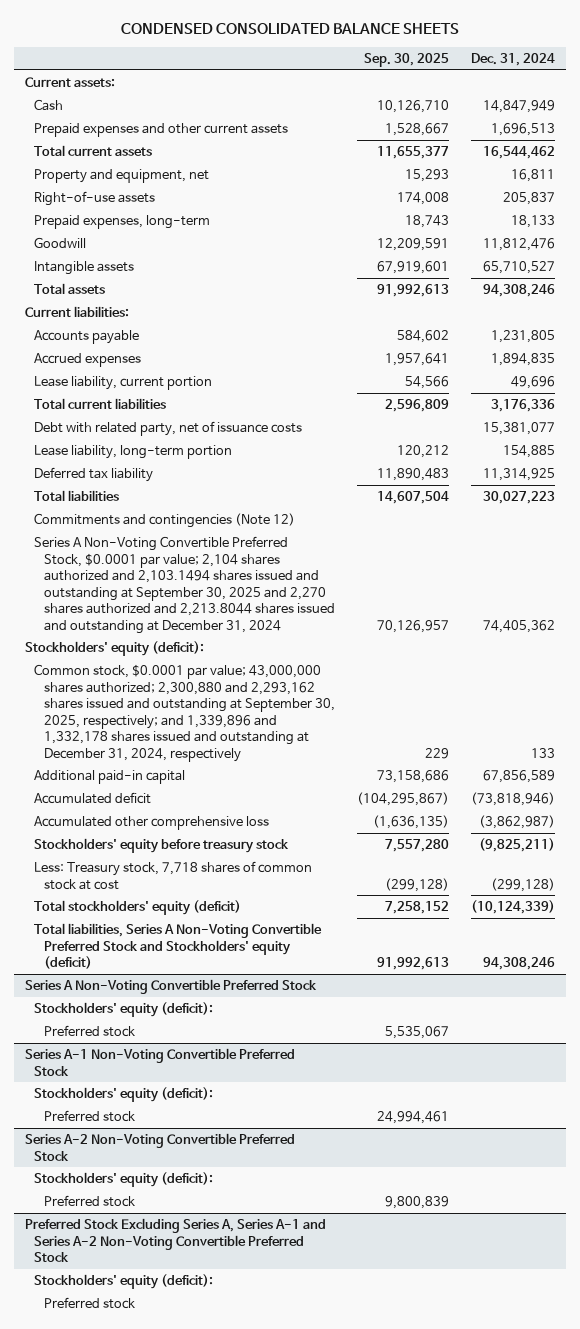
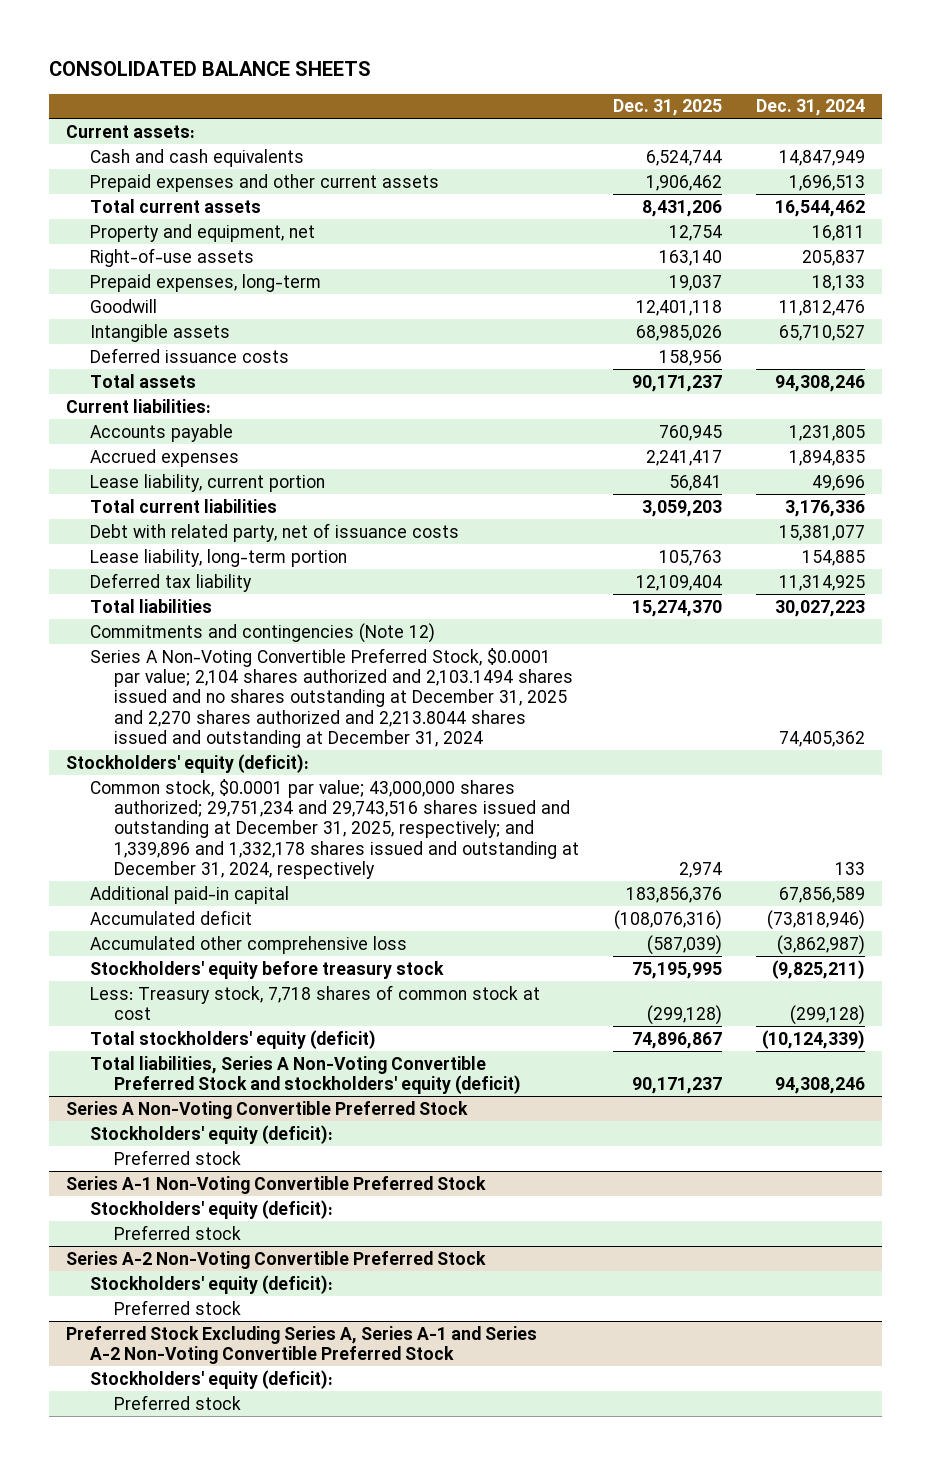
[120,22,459,34] CONDENSED CONSOLIDATED BALANCE SHEETS -> [48,60,371,76] CONSOLIDATED BALANCE SHEETS
[364,52,450,67] Sep. 30, 2025 -> none
none -> [613,99,723,117] Dec. 31, 2025
[34,99,64,112] Cash -> [89,148,304,167] Cash and cash equivalents
none -> [89,347,289,363] Deferred issuance costs
[34,536,336,634] Series A Non-Voting Convertible Preferred Stock, $0.0001 par value; 2,104 shares authorized and 2,103.1494 shares issued and outstanding at September 30, 2025 and 2,270 shares authorized and 2,213.8044 shares issued and outstanding at December 31, 2024 -> [89,647,574,749] Series A Non-Voting Convertible Preferred Stock, $0.0001 par value; 2,104 shares authorized and 2,103.1494 shares issued and no shares outstanding at December 31, 2025 and 2,270 shares authorized and 2,213.8044 shares issued and outstanding at December 31, 2024
[34,664,336,762] Common stock, $0.0001 par value; 43,000,000 shares authorized; 2,300,880 and 2,293,162 shares issued and outstanding at September 30, 2025, respectively; and 1,339,896 and 1,332,178 shares issued and outstanding at December 31, 2024, respectively -> [89,778,580,880] Common stock, $0.0001 par value; 43,000,000 shares authorized; 29,751,234 and 29,743,516 shares issued and outstanding at December 31, 2025, respectively; and 1,339,896 and 1,332,178 shares issued and outstanding at December 31, 2024, respectively
[34,923,323,970] Total liabilities, Series A Non-Voting Convertible Preferred Stock and Stockholders' equity (deficit) -> [89,1055,522,1094] Total liabilities, Series A Non-Voting Convertible Preferred Stock and stockholders' equity (deficit)

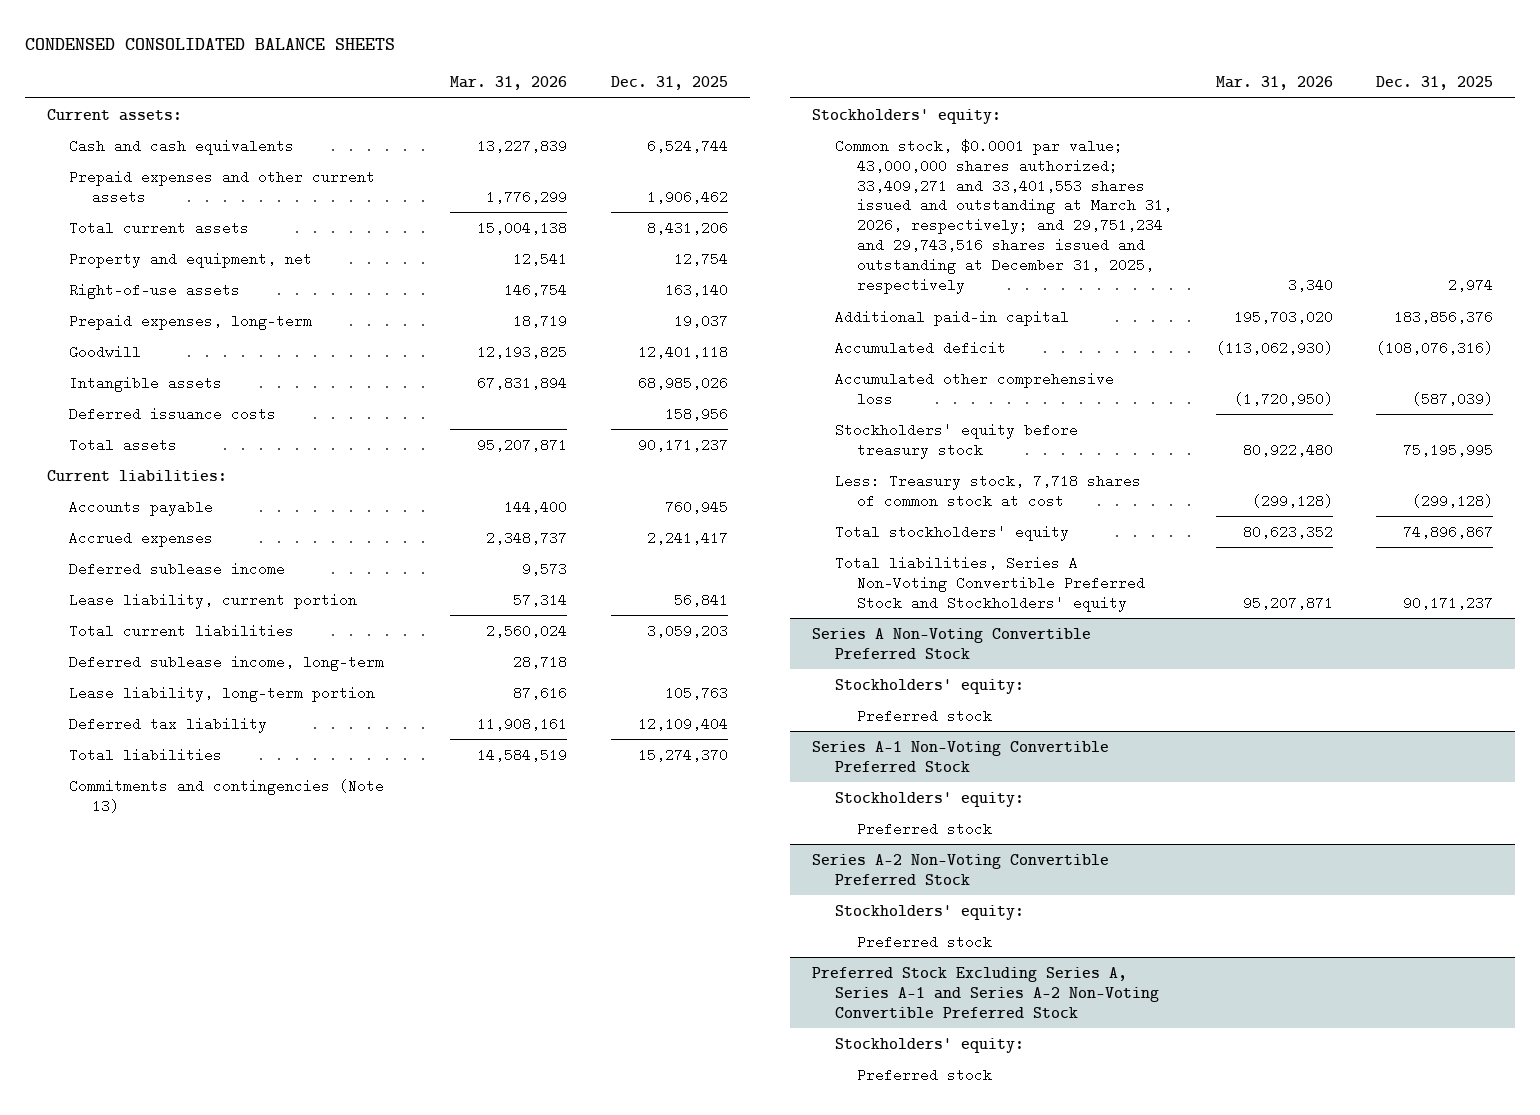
[48,60,371,76] CONSOLIDATED BALANCE SHEETS -> [24,38,395,51] CONDENSED CONSOLIDATED BALANCE SHEETS
[756,99,866,117] Dec. 31, 2024 -> none
none -> [450,75,568,90] Mar. 31, 2026
none -> [69,561,286,576] Deferred sublease income
[89,522,459,542] Debt with related party, net of issuance costs -> none
none -> [69,654,385,671] Deferred sublease income, long-term
[89,647,574,749] Series A Non-Voting Convertible Preferred Stock, $0.0001 par value; 2,104 shares authorized and 2,103.1494 shares issued and no shares outstanding at December 31, 2025 and 2,270 shares authorized and 2,213.8044 shares issued and outstanding at December 31, 2024 -> none
[89,622,435,643] Commitments and contingencies (Note 12) -> [69,778,385,813] Commitments and contingencies (Note 13)
[65,753,309,773] Stockholders' equity (deficit): -> [812,108,1002,124] Stockholders' equity:
[89,778,580,880] Common stock, $0.0001 par value; 43,000,000 shares authorized; 29,751,234 and 29,743,516 shares issued and outstanding at December 31, 2025, respectively; and 1,339,896 and 1,332,178 shares issued and outstanding at December 31, 2024, respectively -> [834,138,1173,295] Common stock, $0.0001 par value; 43,000,000 shares authorized; 33,409,271 and 33,401,553 shares issued and outstanding at March 31, 2026, respectively; and 29,751,234 and 29,743,516 shares issued and outstanding at December 31, 2025, respectively
[89,1029,376,1049] Total stockholders' equity (deficit) -> [834,524,1069,541] Total stockholders' equity
[89,1055,522,1094] Total liabilities, Series A Non-Voting Convertible Preferred Stock and stockholders' equity (deficit) -> [834,555,1146,612] Total liabilities, Series A Non-Voting Convertible Preferred Stock and Stockholders' equity
[89,1124,333,1144] Stockholders' equity (deficit): -> [834,678,1024,694] Stockholders' equity:
[89,1199,333,1219] Stockholders' equity (deficit): -> [834,791,1024,807] Stockholders' equity:
[89,1274,333,1294] Stockholders' equity (deficit): -> [834,904,1024,920] Stockholders' equity:
[89,1369,333,1389] Stockholders' equity (deficit): -> [834,1037,1024,1053] Stockholders' equity:

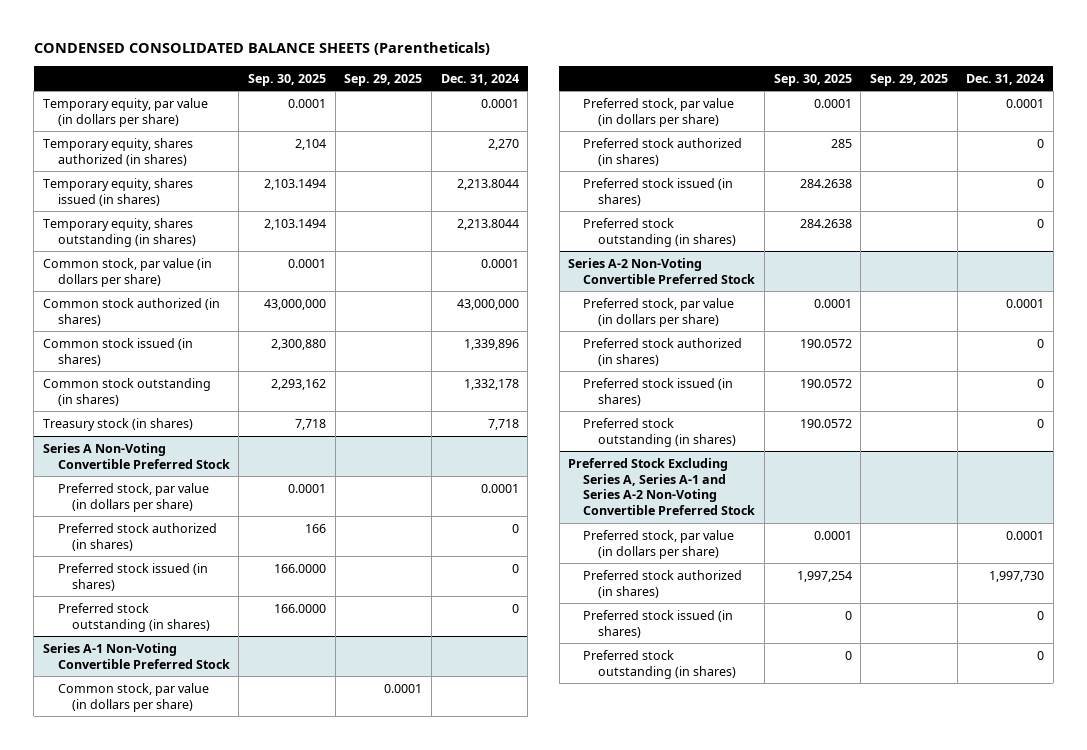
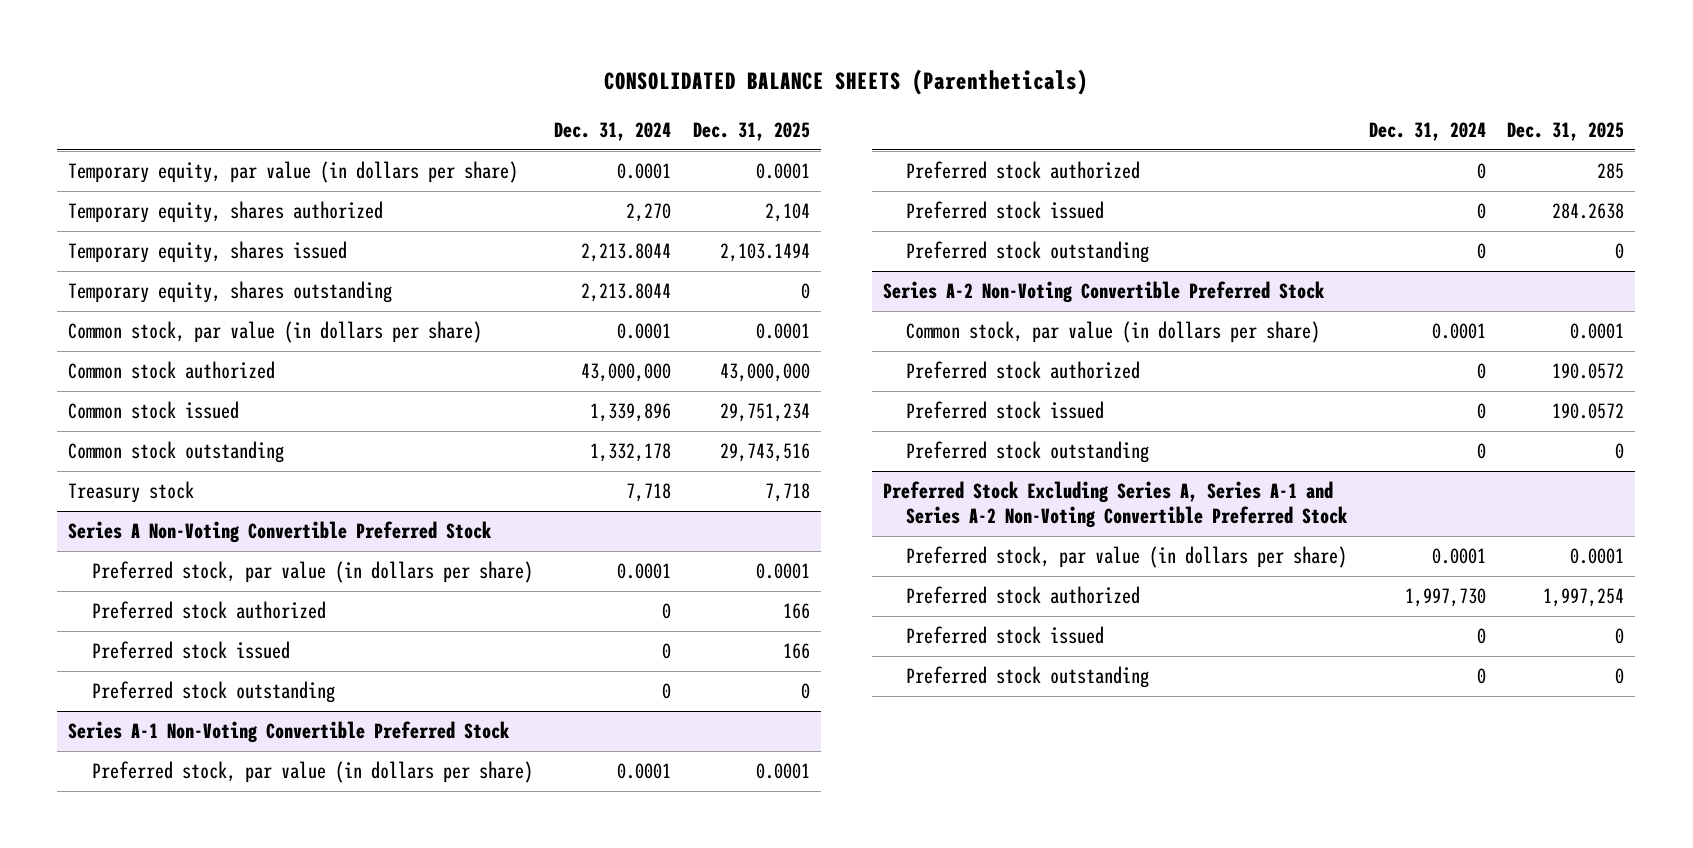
[33,42,490,56] CONDENSED CONSOLIDATED BALANCE SHEETS (Parentheticals) -> [604,69,1089,96] CONSOLIDATED BALANCE SHEETS (Parentheticals)
[247,73,326,86] Sep. 30, 2025 -> none
[344,73,423,86] Sep. 29, 2025 -> none
none -> [692,121,810,141] Dec. 31, 2025
[42,137,193,166] Temporary equity, shares authorized (in shares) -> [68,200,384,223] Temporary equity, shares authorized
[42,177,193,206] Temporary equity, shares issued (in shares) -> [68,240,348,263] Temporary equity, shares issued
[42,217,196,247] Temporary equity, shares outstanding (in shares) -> [68,280,393,303] Temporary equity, shares outstanding
[42,297,220,326] Common stock authorized (in shares) -> [68,360,276,379] Common stock authorized
[42,337,193,366] Common stock issued (in shares) -> [68,400,240,419] Common stock issued
[42,377,211,406] Common stock outstanding (in shares) -> [68,440,285,463] Common stock outstanding
[42,417,193,431] Treasury stock (in shares) -> [68,480,195,503] Treasury stock
[57,522,217,551] Preferred stock authorized (in shares) -> [91,600,326,619] Preferred stock authorized
[57,562,208,591] Preferred stock issued (in shares) -> [91,640,290,659] Preferred stock issued
[57,602,211,632] Preferred stock outstanding (in shares) -> [91,680,335,703] Preferred stock outstanding
[57,682,209,712] Common stock, par value (in dollars per share) -> none
[583,137,743,166] Preferred stock authorized (in shares) -> [906,160,1141,179] Preferred stock authorized
[583,177,734,206] Preferred stock issued (in shares) -> [906,200,1105,219] Preferred stock issued
[583,217,737,247] Preferred stock outstanding (in shares) -> [906,240,1150,263] Preferred stock outstanding
[583,297,735,327] Preferred stock, par value (in dollars per share) -> [906,320,1321,343] Common stock, par value (in dollars per share)
[583,337,743,366] Preferred stock authorized (in shares) -> [906,360,1141,379] Preferred stock authorized
[583,377,734,406] Preferred stock issued (in shares) -> [906,400,1105,419] Preferred stock issued
[583,417,737,447] Preferred stock outstanding (in shares) -> [906,440,1150,463] Preferred stock outstanding
[583,569,743,598] Preferred stock authorized (in shares) -> [906,585,1141,604] Preferred stock authorized
[583,609,734,638] Preferred stock issued (in shares) -> [906,625,1105,644] Preferred stock issued
[583,649,737,679] Preferred stock outstanding (in shares) -> [906,665,1150,688] Preferred stock outstanding

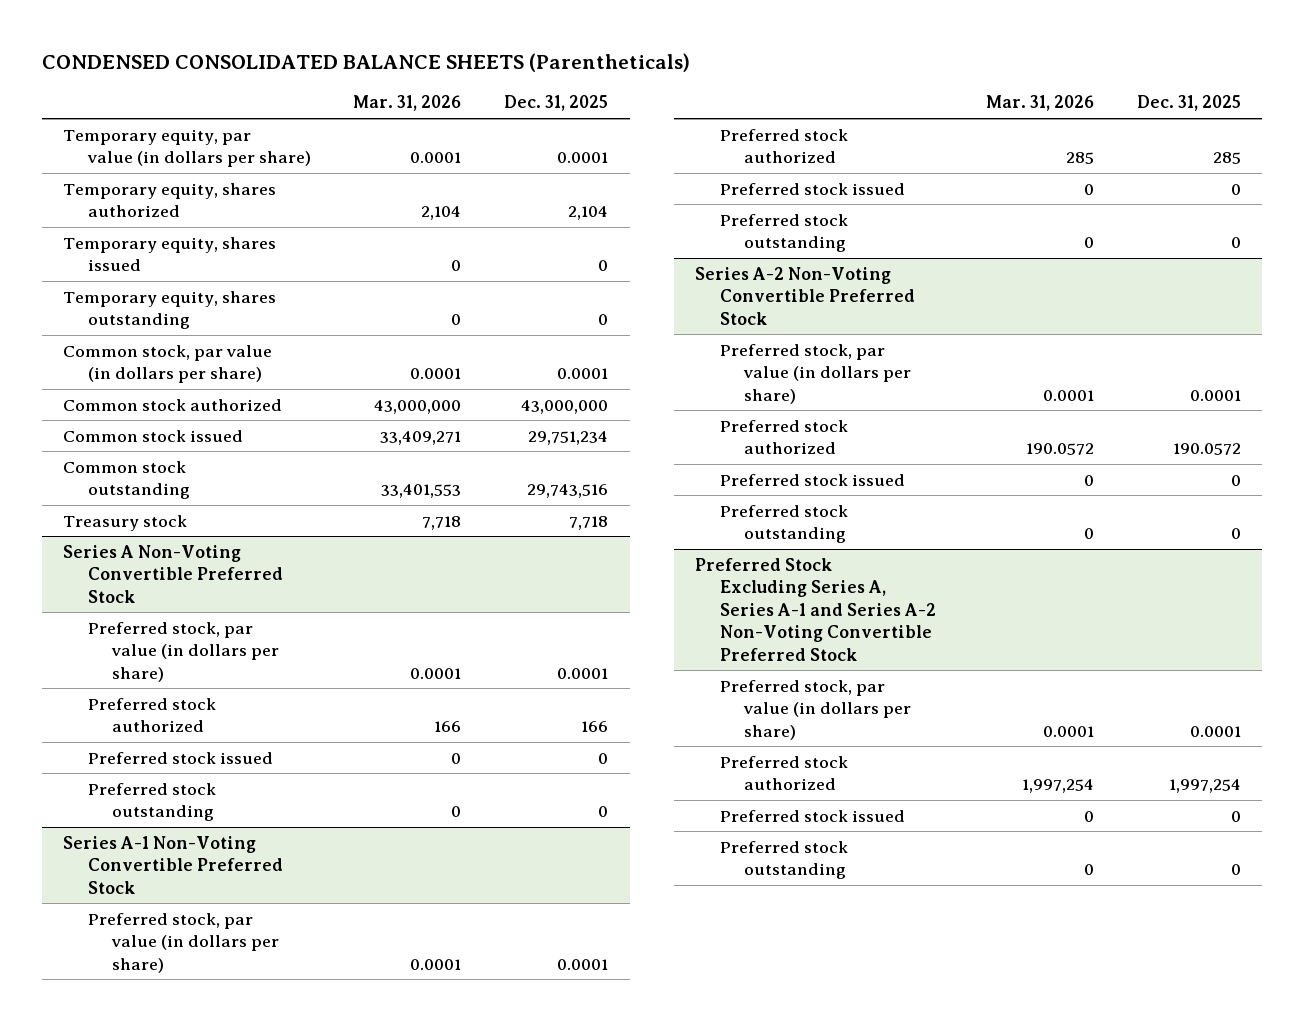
[604,69,1089,96] CONSOLIDATED BALANCE SHEETS (Parentheticals) -> [41,53,690,73] CONDENSED CONSOLIDATED BALANCE SHEETS (Parentheticals)
[554,121,672,141] Dec. 31, 2024 -> none
none -> [353,95,462,112] Mar. 31, 2026
[719,242,810,262] 2,103.1494 -> [598,260,609,272] 0
[782,642,810,659] 166 -> [598,752,609,764] 0
[1552,202,1625,219] 284.2638 -> [1230,183,1241,195] 0
[906,320,1321,343] Common stock, par value (in dollars per share) -> [719,343,912,404] Preferred stock, par value (in dollars per share)
[1552,402,1625,419] 190.0572 -> [1230,474,1241,486] 0

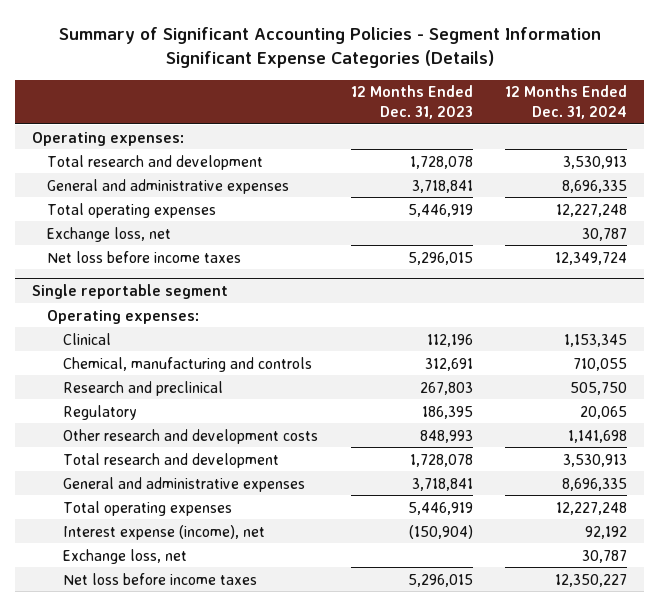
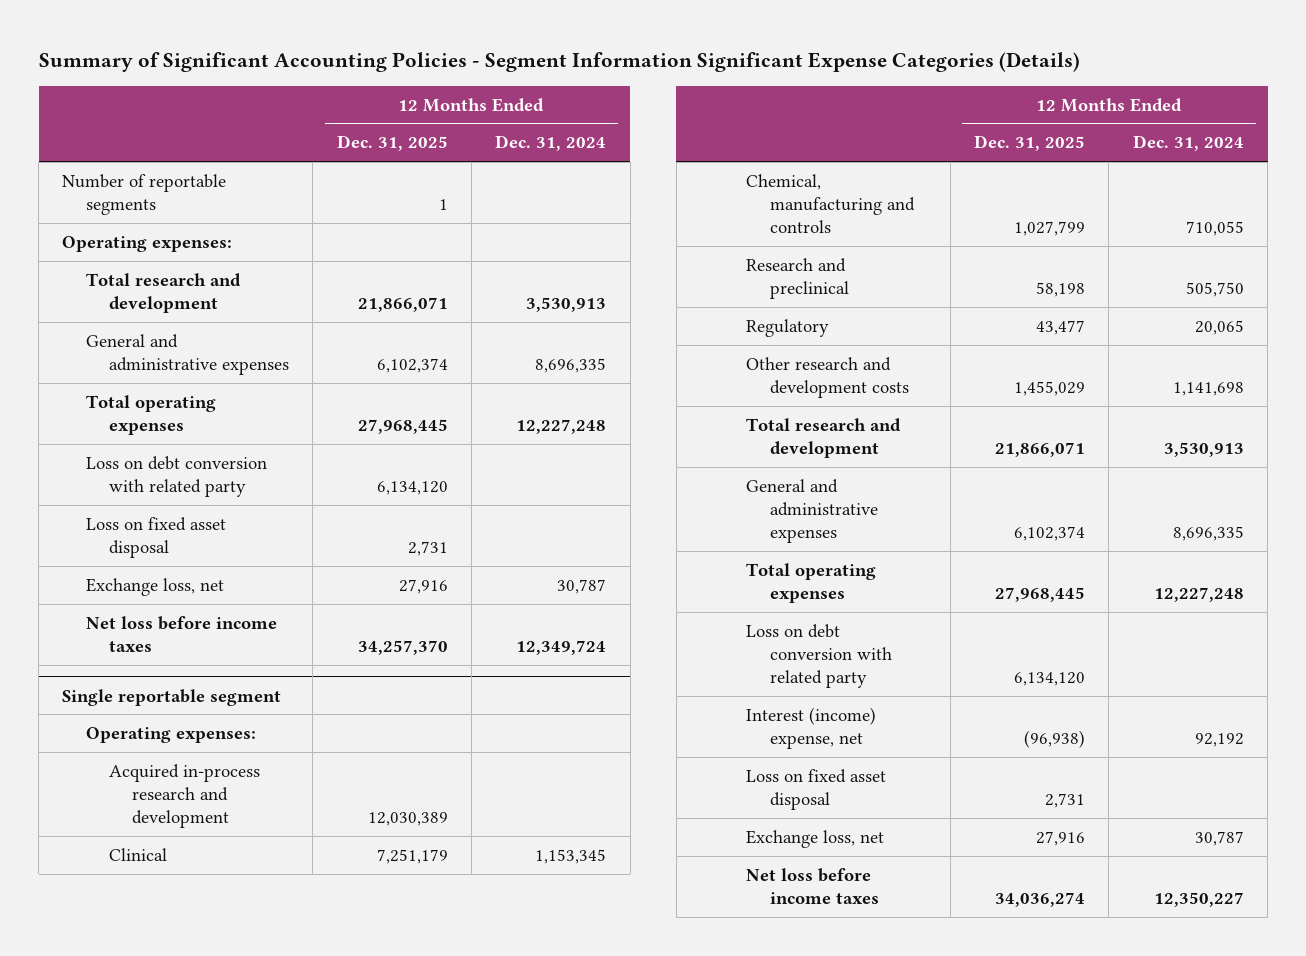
[350,85,473,119] 12 Months Ended Dec. 31, 2023 -> none
none -> [336,135,448,152] Dec. 31, 2025
none -> [62,173,227,216] Number of reportable segments
none -> [85,455,267,498] Loss on debt conversion with related party
none -> [85,516,226,559] Loss on fixed asset disposal
none -> [108,763,260,829] Acquired in-process research and development
none -> [746,623,892,689] Loss on debt conversion with related party
[62,524,265,540] Interest expense (income), net -> [746,706,877,750] Interest (income) expense, net
none -> [746,768,887,811] Loss on fixed asset disposal

